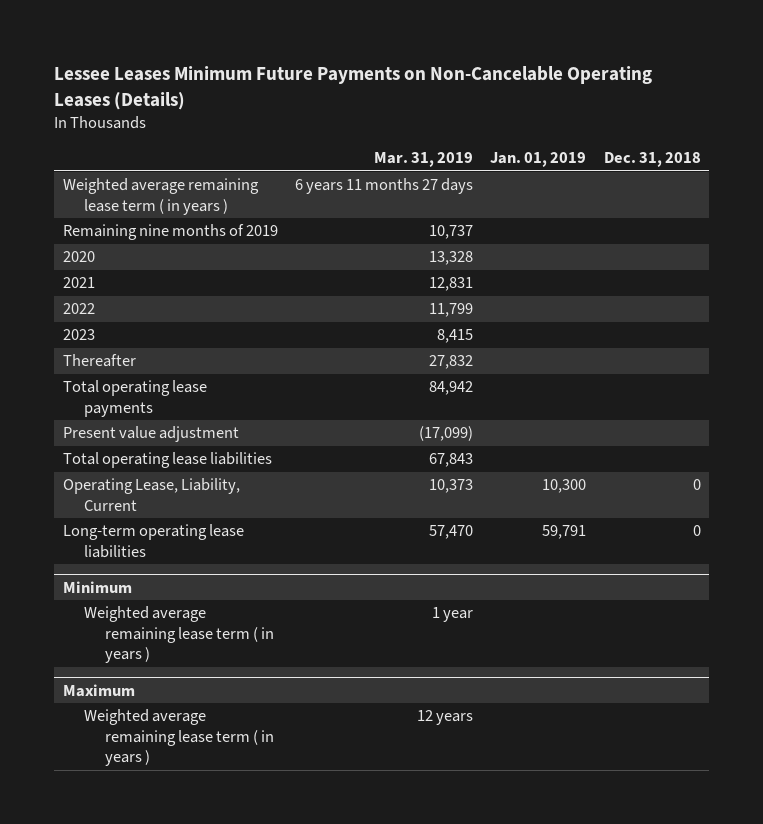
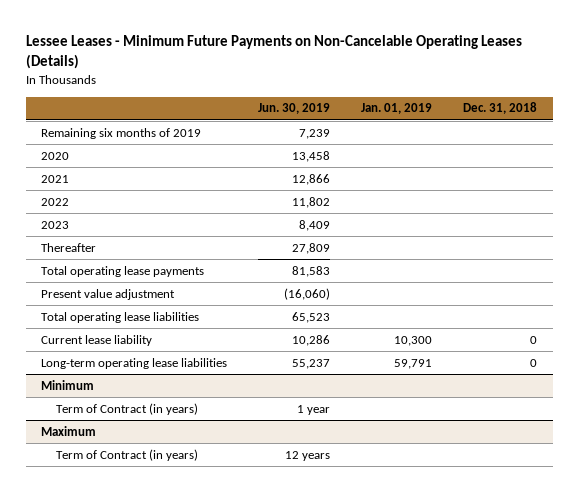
[54,66,653,110] Lessee Leases Minimum Future Payments on Non-Cancelable Operating Leases (Details) -> [25,34,522,70] Lessee Leases - Minimum Future Payments on Non-Cancelable Operating Leases (Details)
[374,152,474,168] Mar. 31, 2019 -> none
none -> [258,103,331,115] Jun. 30, 2019
[62,178,259,215] Weighted average remaining lease term ( in years ) -> none
[62,224,278,241] Remaining nine months of 2019 -> [41,127,202,139] Remaining six months of 2019
[62,478,240,511] Operating Lease, Liability, Current -> [41,334,153,346] Current lease liability
[84,606,275,664] Weighted average remaining lease term ( in years ) -> none
none -> [55,402,198,415] Term of Contract (in years)
[84,709,275,767] Weighted average remaining lease term ( in years ) -> none
none -> [55,448,198,461] Term of Contract (in years)

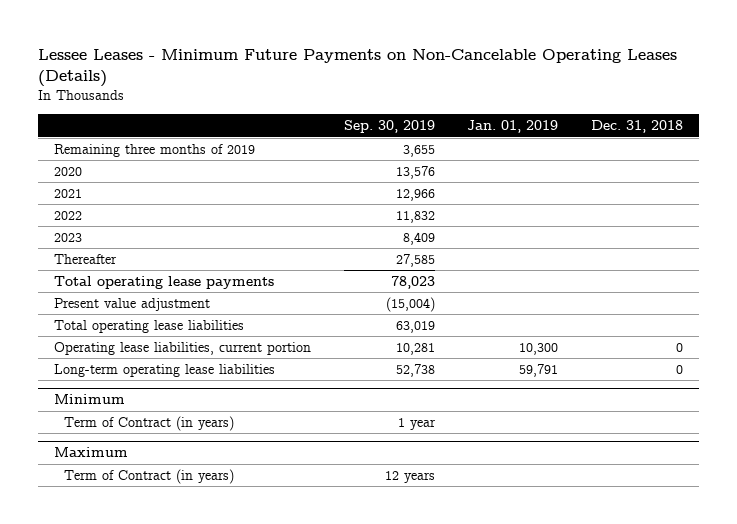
[258,103,331,115] Jun. 30, 2019 -> none
none -> [343,120,435,134] Sep. 30, 2019
[41,127,202,139] Remaining six months of 2019 -> [54,143,256,157] Remaining three months of 2019
[41,334,153,346] Current lease liability -> [54,341,312,355] Operating lease liabilities, current portion

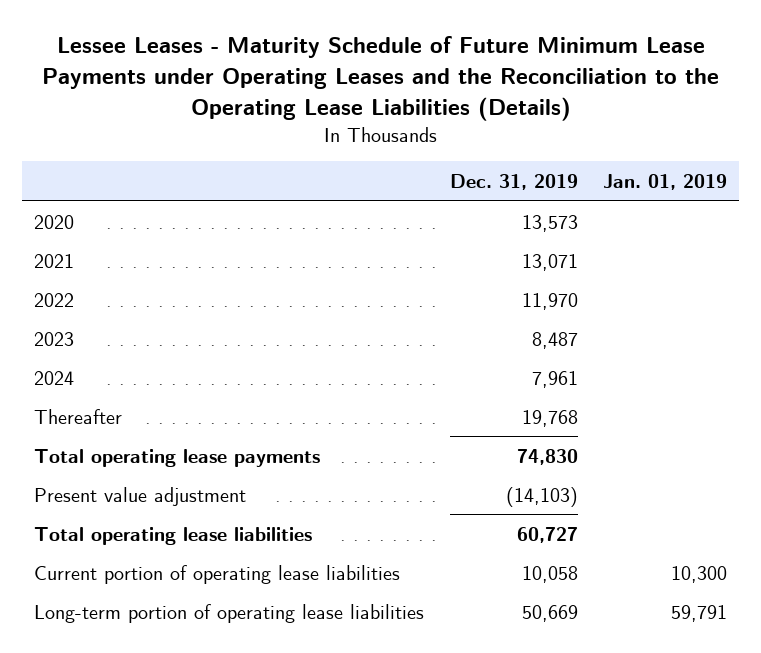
[37,48,677,88] Lessee Leases - Minimum Future Payments on Non-Cancelable Operating Leases (Details) -> [41,35,719,121] Lessee Leases - Maturity Schedule of Future Minimum Lease Payments under Operating Leases and the Reconciliation to the Operating Lease Liabilities (Details)
[343,120,435,134] Sep. 30, 2019 -> none
[591,120,684,134] Dec. 31, 2018 -> none
none -> [449,173,578,190] Dec. 31, 2019
[54,143,256,157] Remaining three months of 2019 -> none
none -> [34,370,75,385] 2024
[54,394,126,405] Minimum -> none
[64,415,235,431] Term of Contract (in years) -> none
[54,447,129,458] Maximum -> none
[64,468,235,484] Term of Contract (in years) -> none
[54,341,312,355] Operating lease liabilities, current portion -> [34,564,401,584] Current portion of operating lease liabilities
[54,363,276,377] Long-term operating lease liabilities -> [34,603,425,623] Long-term portion of operating lease liabilities

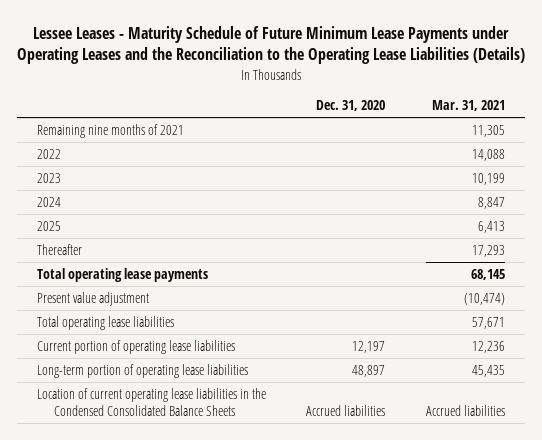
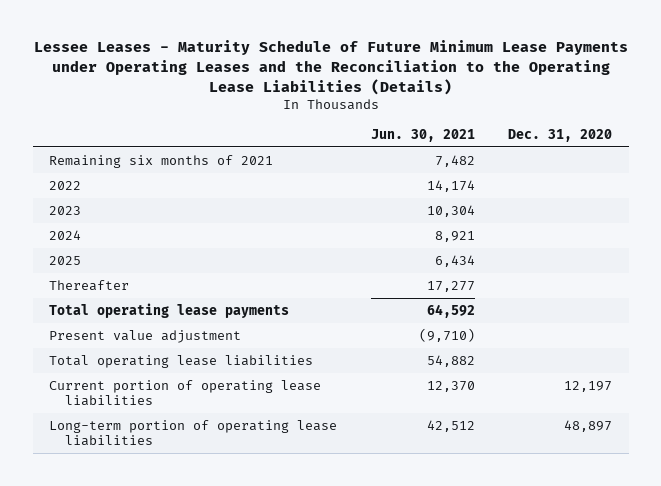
[432,100,506,112] Mar. 31, 2021 -> none
none -> [370,128,475,142] Jun. 30, 2021
[36,123,184,138] Remaining nine months of 2021 -> [49,154,274,168] Remaining six months of 2021
[36,387,266,416] Location of current operating lease liabilities in the Condensed Consolidated Balance Sheets -> none

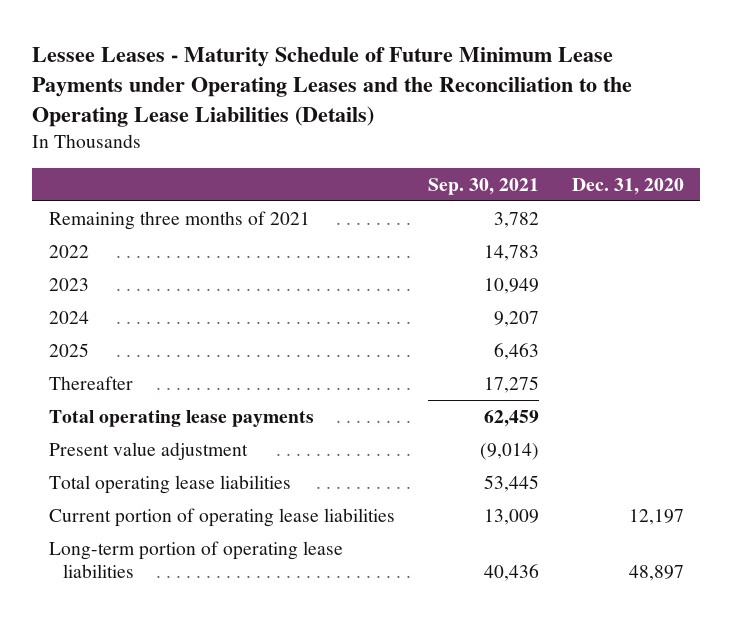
[370,128,475,142] Jun. 30, 2021 -> none
none -> [427,177,539,195] Sep. 30, 2021
[49,154,274,168] Remaining six months of 2021 -> [48,210,310,230] Remaining three months of 2021

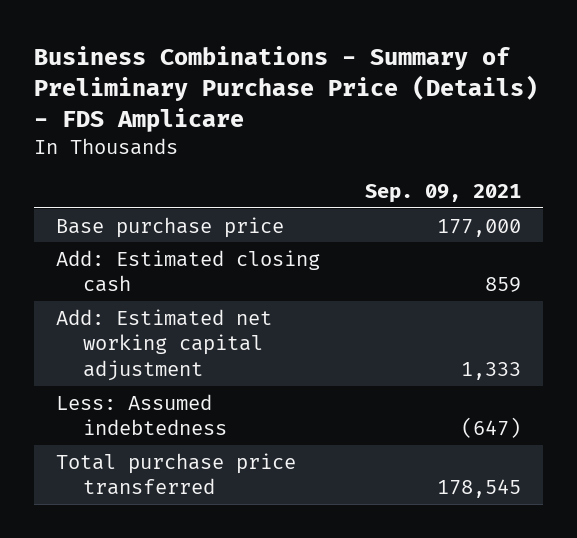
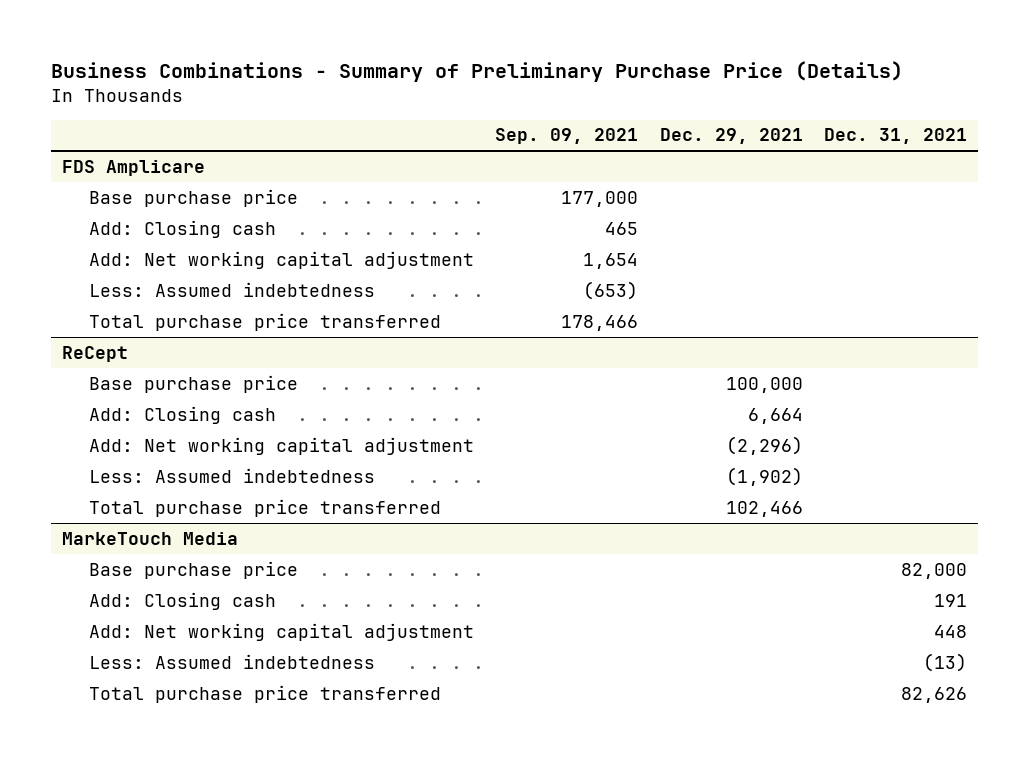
[34,46,539,133] Business Combinations - Summary of Preliminary Purchase Price (Details) - FDS Amplicare -> [51,61,904,83] Business Combinations - Summary of Preliminary Purchase Price (Details)
none -> [659,128,803,145] Dec. 29, 2021
none -> [824,128,968,145] Dec. 31, 2021
none -> [61,159,205,176] FDS Amplicare
[56,249,321,293] Add: Estimated closing cash -> [88,219,276,238] Add: Closing cash
[484,277,521,293] 859 -> [605,221,639,235] 465
[56,308,273,382] Add: Estimated net working capital adjustment -> [88,250,474,269] Add: Net working capital adjustment
[460,362,521,381] 1,333 -> [583,252,639,269] 1,654
[460,417,521,439] (647) -> [583,280,639,300] (653)
[436,479,521,499] 178,545 -> [561,314,639,331] 178,466
none -> [61,345,128,362] ReCept
none -> [88,374,298,393] Base purchase price
none -> [88,405,276,424] Add: Closing cash
none -> [88,436,474,455] Add: Net working capital adjustment
none -> [88,467,375,483] Less: Assumed indebtedness
none -> [88,498,441,517] Total purchase price transferred
none -> [61,531,238,545] MarkeTouch Media
none -> [88,560,298,579] Base purchase price
none -> [88,591,276,610] Add: Closing cash
none -> [88,622,474,641] Add: Net working capital adjustment
none -> [88,653,375,669] Less: Assumed indebtedness
none -> [88,684,441,703] Total purchase price transferred

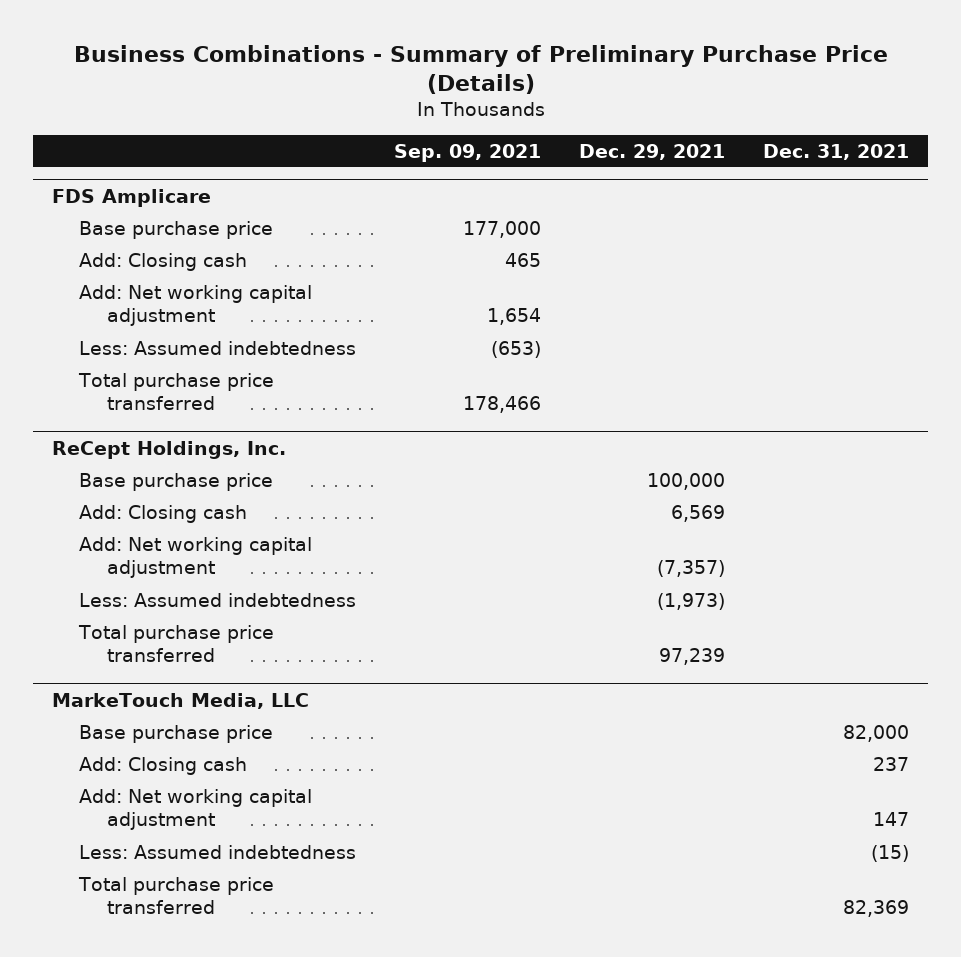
[61,345,128,362] ReCept -> [52,440,287,459] ReCept Holdings, Inc.
[747,407,803,424] 6,664 -> [671,504,726,522] 6,569
[725,435,803,455] (2,296) -> [657,560,726,578] (7,357)
[725,466,803,486] (1,902) -> [657,592,726,610] (1,973)
[725,500,803,517] 102,466 -> [659,648,726,666] 97,239
[61,531,238,545] MarkeTouch Media -> [52,692,310,709] MarkeTouch Media, LLC
[934,593,968,607] 191 -> [873,756,910,771] 237
[934,624,968,638] 448 -> [873,812,910,827] 147
[923,652,968,672] (13) -> [871,844,910,862] (15)
[901,686,968,703] 82,626 -> [843,900,910,918] 82,369

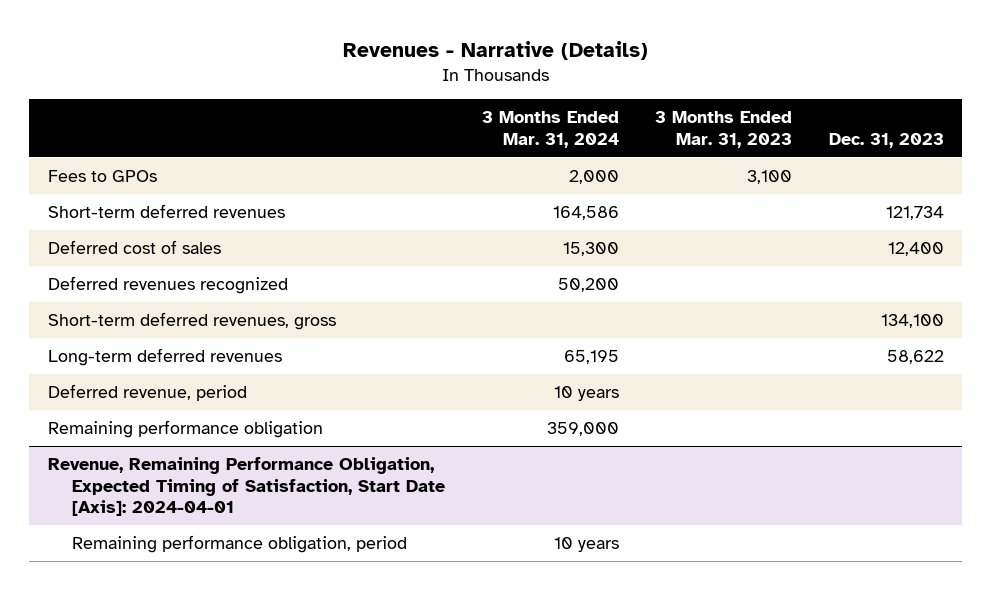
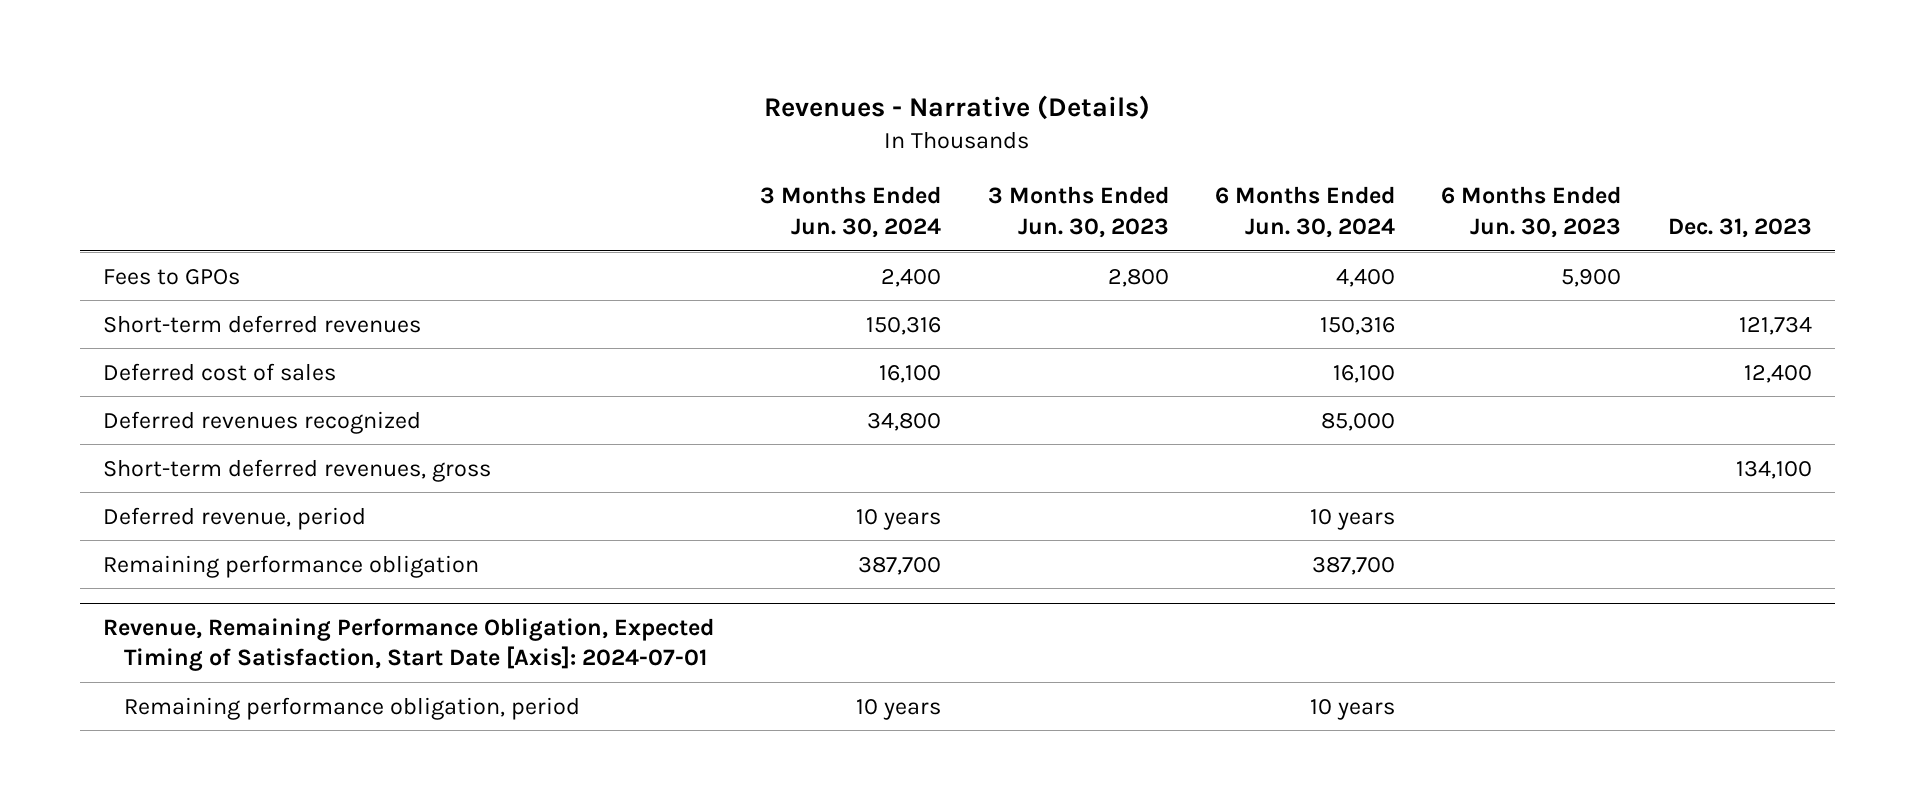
[481,111,619,148] 3 Months Ended Mar. 31, 2024 -> none
[655,111,793,148] 3 Months Ended Mar. 31, 2023 -> none
none -> [760,186,942,238] 3 Months Ended Jun. 30, 2024
none -> [987,186,1169,238] 3 Months Ended Jun. 30, 2023
none -> [1215,186,1396,238] 6 Months Ended Jun. 30, 2024
none -> [1441,186,1622,238] 6 Months Ended Jun. 30, 2023
[47,347,282,366] Long-term deferred revenues -> none
[47,456,445,517] Revenue, Remaining Performance Obligation, Expected Timing of Satisfaction, Start Date [Axis]: 2024-04-01 -> none
[71,534,407,553] Remaining performance obligation, period -> none
none -> [103,617,715,672] Revenue, Remaining Performance Obligation, Expected Timing of Satisfaction, Start Date [Axis]: 2024-07-01
none -> [123,696,580,720] Remaining performance obligation, period

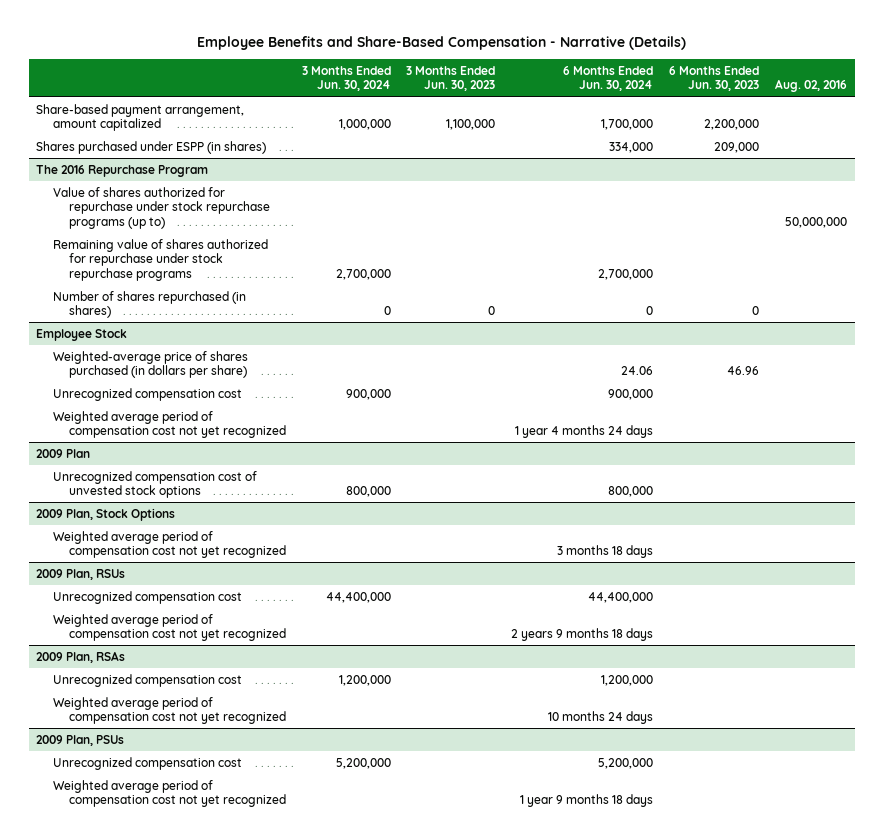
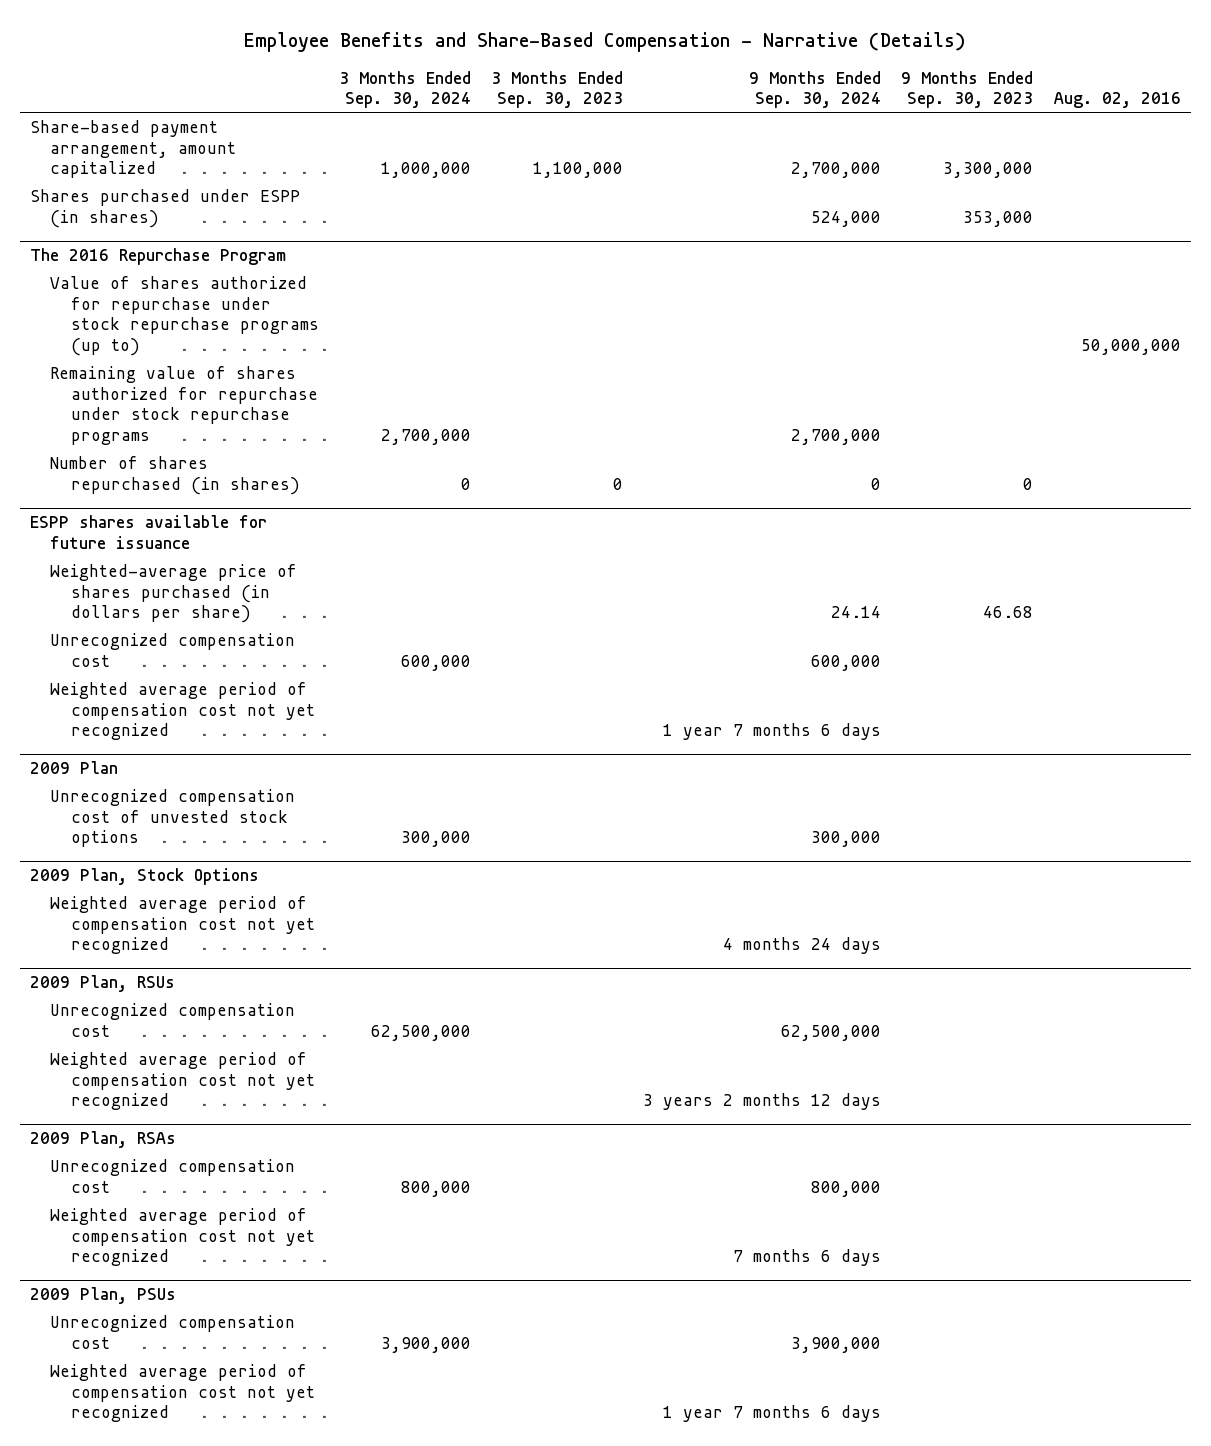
[301,65,391,92] 3 Months Ended Jun. 30, 2024 -> none
[406,65,496,92] 3 Months Ended Jun. 30, 2023 -> none
[563,65,654,92] 6 Months Ended Jun. 30, 2024 -> none
[668,65,759,92] 6 Months Ended Jun. 30, 2023 -> none
none -> [338,70,471,109] 3 Months Ended Sep. 30, 2024
none -> [490,70,623,109] 3 Months Ended Sep. 30, 2023
none -> [749,70,882,109] 9 Months Ended Sep. 30, 2024
none -> [901,70,1034,109] 9 Months Ended Sep. 30, 2023
[36,328,128,341] Employee Stock -> [30,515,268,549] ESPP shares available for future issuance

